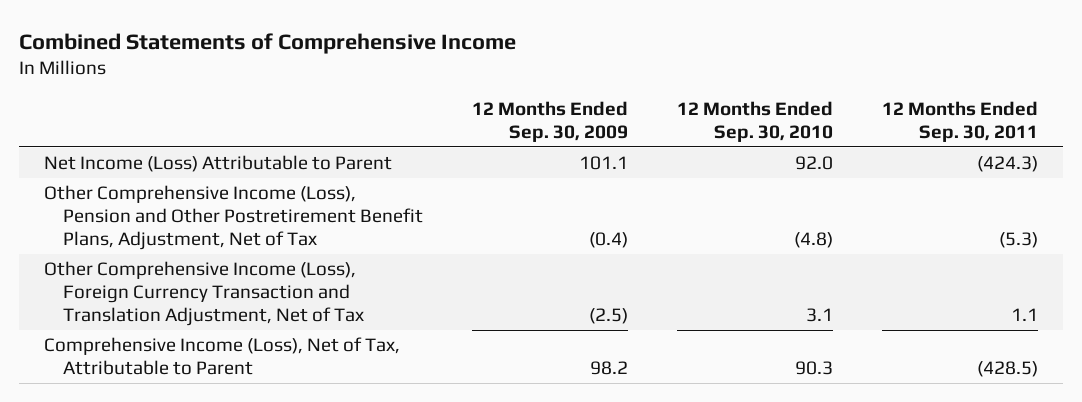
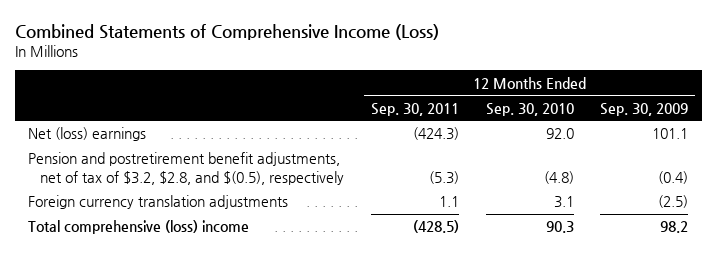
[18,32,516,54] Combined Statements of Comprehensive Income -> [14,23,439,40] Combined Statements of Comprehensive Income (Loss)
[43,155,392,173] Net Income (Loss) Attributable to Parent -> [28,127,147,142] Net (loss) earnings
[43,185,423,251] Other Comprehensive Income (Loss), Pension and Other Postretirement Benefit Plans, Adjustment, Net of Tax -> [28,152,345,185] Pension and postretirement benefit adjustments, net of tax of $3.2, $2.8, and $(0.5), respectively
[43,261,364,327] Other Comprehensive Income (Loss), Foreign Currency Transaction and Translation Adjustment, Net of Tax -> [28,195,289,210] Foreign currency translation adjustments
[43,337,400,376] Comprehensive Income (Loss), Net of Tax, Attributable to Parent -> [28,220,250,235] Total comprehensive (loss) income

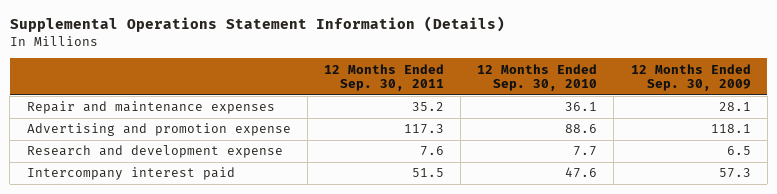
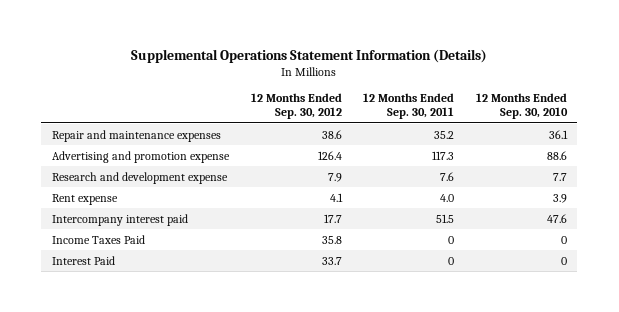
[630,63,751,92] 12 Months Ended Sep. 30, 2009 -> none
none -> [250,93,342,120] 12 Months Ended Sep. 30, 2012
none -> [52,193,119,205] Rent expense
none -> [52,234,146,244] Income Taxes Paid
none -> [52,255,116,265] Interest Paid

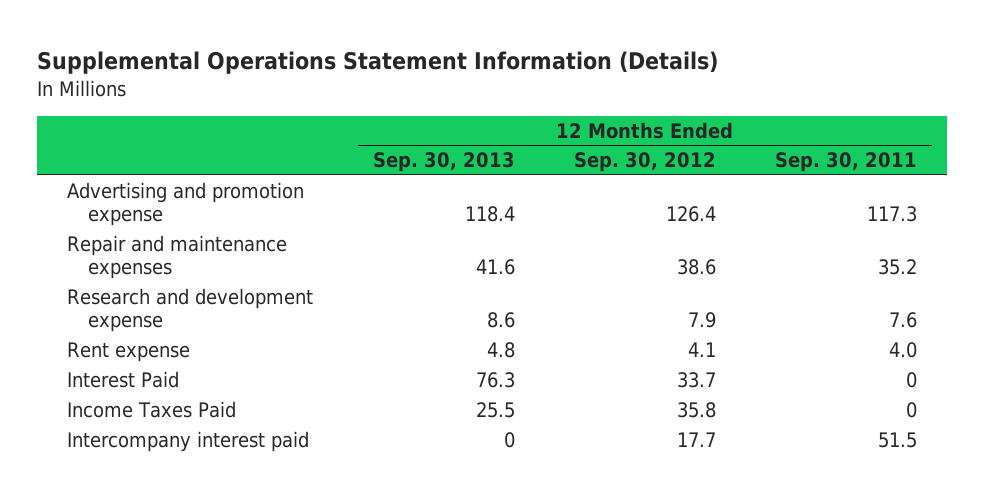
[475,93,568,120] 12 Months Ended Sep. 30, 2010 -> none
none -> [372,152,515,173] Sep. 30, 2013
[52,129,222,142] Repair and maintenance expenses -> [67,235,288,280] Repair and maintenance expenses
[52,234,146,244] Income Taxes Paid -> [67,401,237,419] Income Taxes Paid
[52,213,189,226] Intercompany interest paid -> [67,431,310,453] Intercompany interest paid

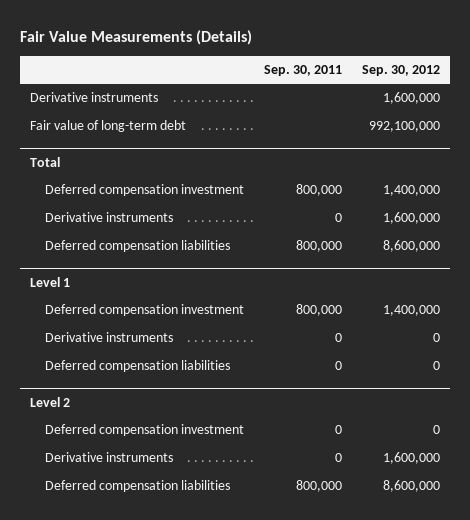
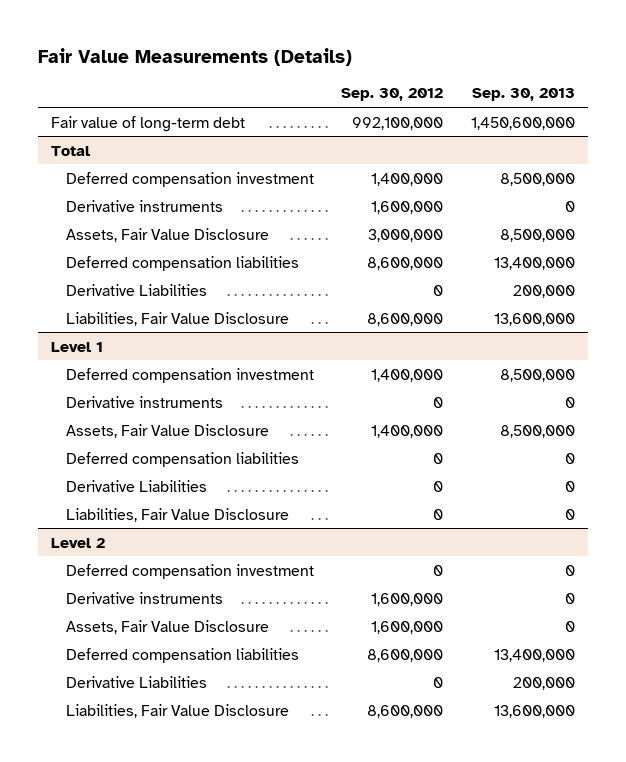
[263,64,342,76] Sep. 30, 2011 -> none
none -> [471,88,575,102] Sep. 30, 2013
[30,92,159,103] Derivative instruments -> none
none -> [66,227,270,242] Assets, Fair Value Disclosure
none -> [66,283,208,296] Derivative Liabilities
none -> [66,311,290,326] Liabilities, Fair Value Disclosure
none -> [66,423,270,438] Assets, Fair Value Disclosure
none -> [66,479,208,492] Derivative Liabilities
none -> [66,507,290,522] Liabilities, Fair Value Disclosure
none -> [66,619,270,634] Assets, Fair Value Disclosure
none -> [66,675,208,688] Derivative Liabilities
none -> [66,703,290,718] Liabilities, Fair Value Disclosure

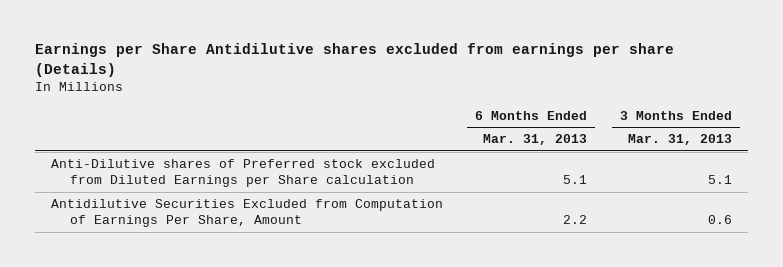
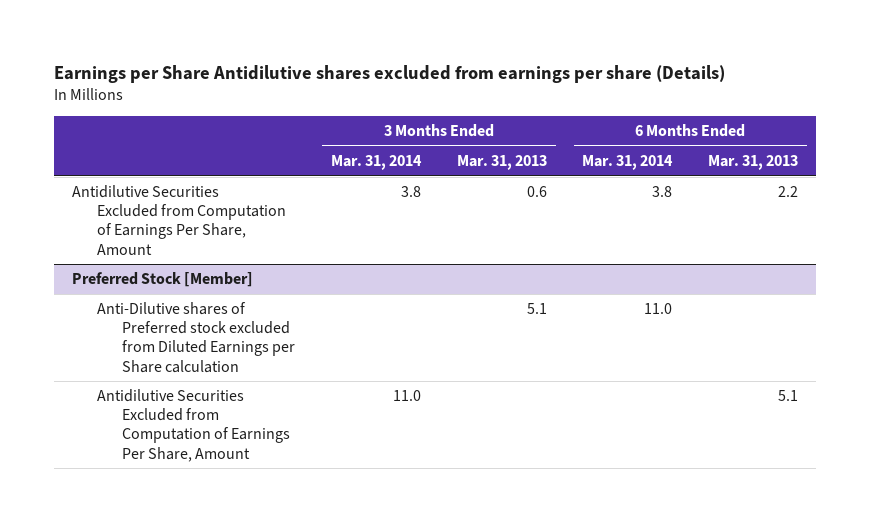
none -> [330,155,422,171] Mar. 31, 2014
none -> [582,155,674,171] Mar. 31, 2014
[50,158,435,188] Anti-Dilutive shares of Preferred stock excluded from Diluted Earnings per Share calculation -> none
none -> [71,272,253,288] Preferred Stock [Member]
none -> [96,302,295,373] Anti-Dilutive shares of Preferred stock excluded from Diluted Earnings per Share calculation
none -> [96,389,290,462] Antidilutive Securities Excluded from Computation of Earnings Per Share, Amount

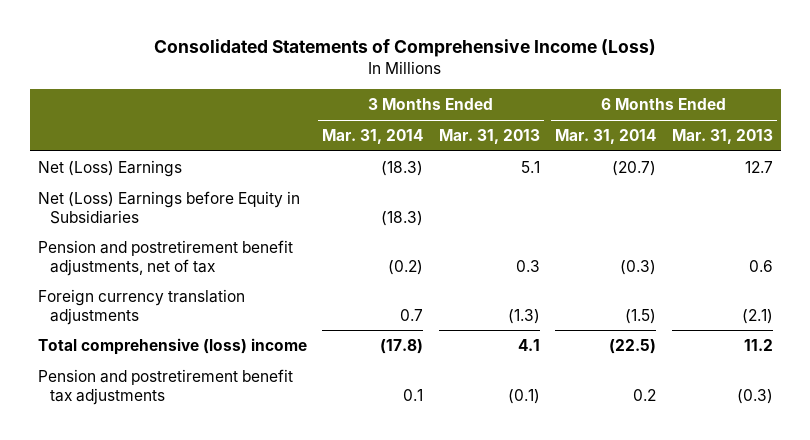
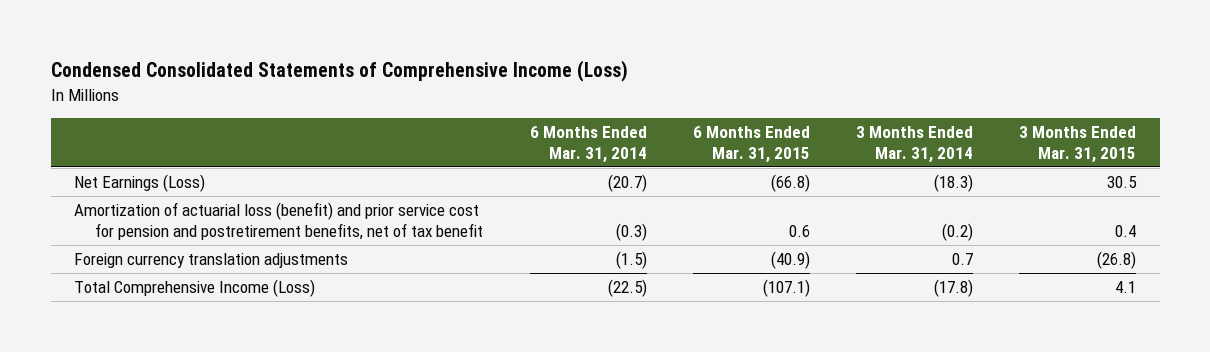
[154,39,657,58] Consolidated Statements of Comprehensive Income (Loss) -> [50,60,628,83] Condensed Consolidated Statements of Comprehensive Income (Loss)
[438,129,540,145] Mar. 31, 2013 -> none
[671,129,773,145] Mar. 31, 2013 -> none
none -> [692,125,810,163] 6 Months Ended Mar. 31, 2015
none -> [1019,125,1137,163] 3 Months Ended Mar. 31, 2015
[37,190,300,224] Net (Loss) Earnings before Equity in Subsidiaries -> none
[37,159,182,177] Net (Loss) Earnings -> [73,174,205,193] Net Earnings (Loss)
[37,239,293,276] Pension and postretirement benefit adjustments, net of tax -> [73,202,484,240] Amortization of actuarial loss (benefit) and prior service cost for pension and postretirement benefits, net of tax benefit
[37,368,293,405] Pension and postretirement benefit tax adjustments -> none
[37,337,307,355] Total comprehensive (loss) income -> [73,279,315,298] Total Comprehensive Income (Loss)

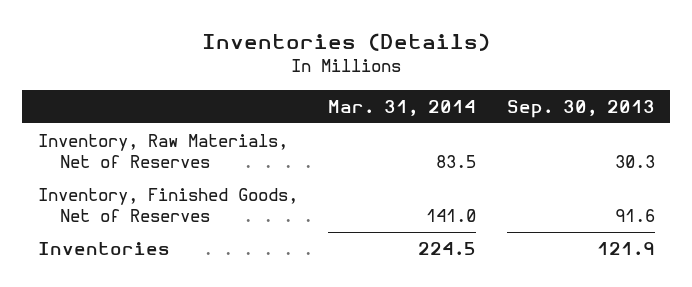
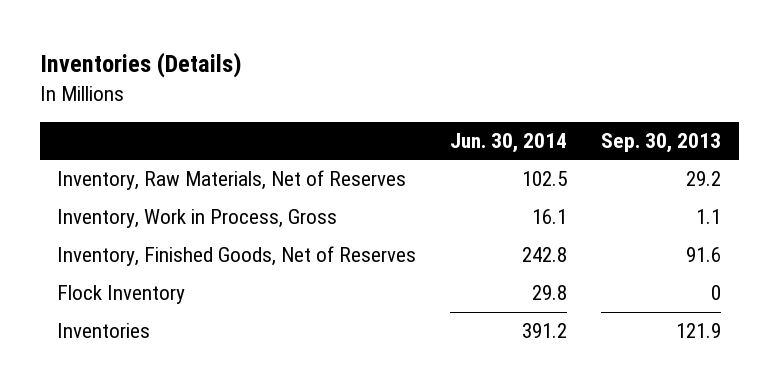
[328,99,477,116] Mar. 31, 2014 -> none
none -> [450,133,568,154] Jun. 30, 2014
[614,154,655,168] 30.3 -> [686,171,722,187] 29.2
none -> [56,209,337,229] Inventory, Work in Process, Gross
none -> [56,285,185,305] Flock Inventory

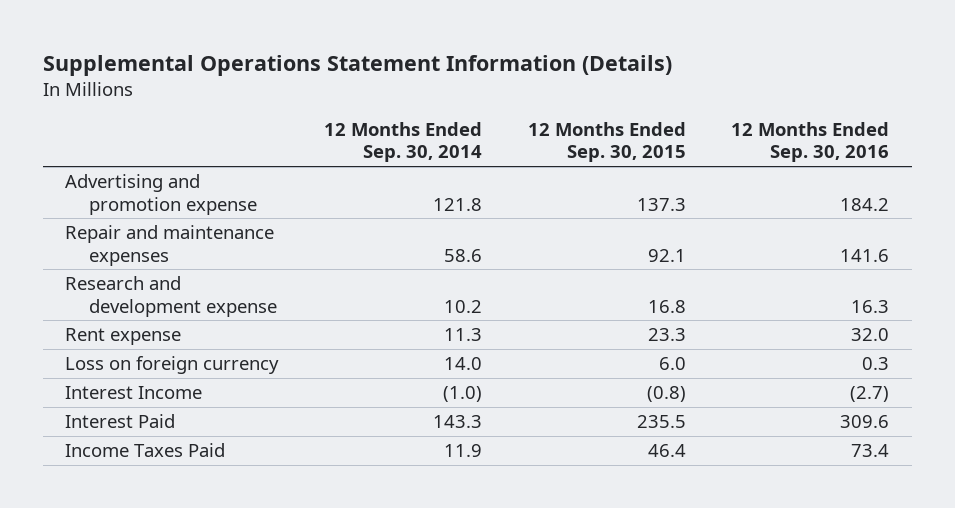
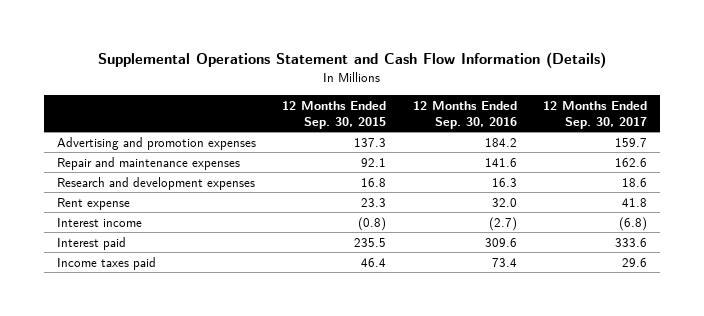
[42,55,672,77] Supplemental Operations Statement Information (Details) -> [97,52,606,69] Supplemental Operations Statement and Cash Flow Information (Details)
[324,121,483,163] 12 Months Ended Sep. 30, 2014 -> none
none -> [542,100,647,129] 12 Months Ended Sep. 30, 2017
[65,174,258,215] Advertising and promotion expense -> [57,136,257,150] Advertising and promotion expenses
[65,276,278,317] Research and development expense -> [57,176,256,190] Research and development expenses
[65,356,280,375] Loss on foreign currency -> none
[65,386,203,400] Interest Income -> [57,217,143,227] Interest income
[65,414,176,429] Interest Paid -> [57,236,127,250] Interest paid
[65,443,226,458] Income Taxes Paid -> [57,256,157,270] Income taxes paid

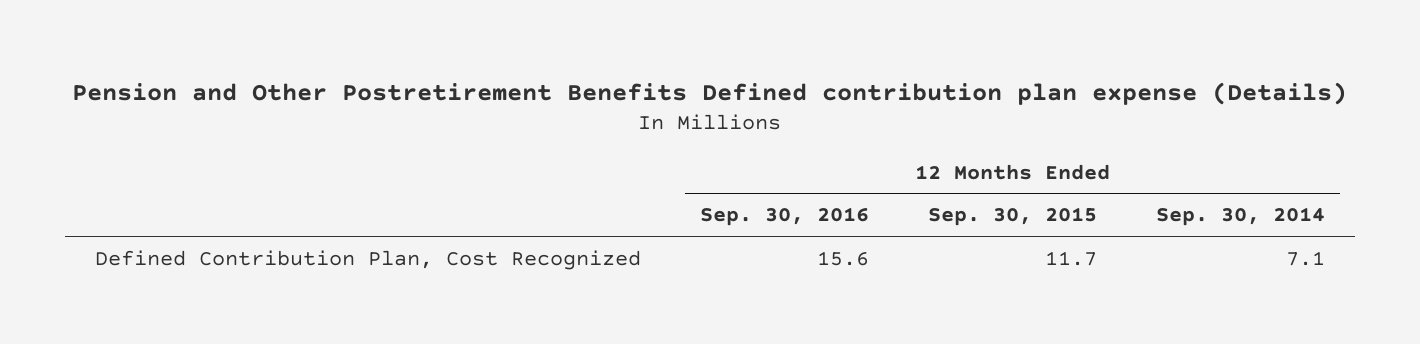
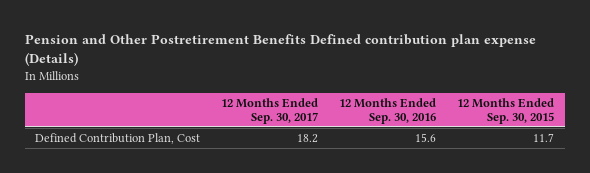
[1156,207,1326,227] Sep. 30, 2014 -> none
none -> [221,97,319,125] 12 Months Ended Sep. 30, 2017
[94,249,641,270] Defined Contribution Plan, Cost Recognized -> [35,132,201,144] Defined Contribution Plan, Cost

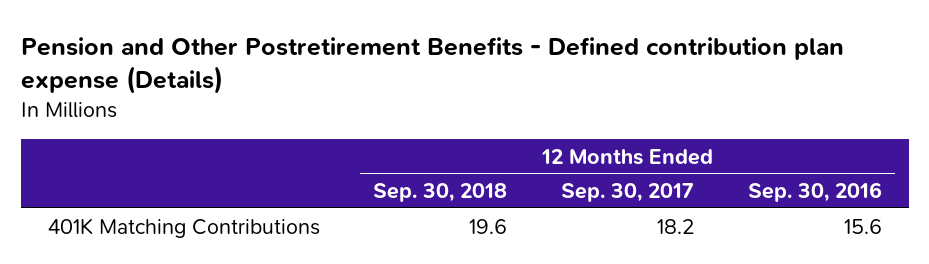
[24,34,536,67] Pension and Other Postretirement Benefits Defined contribution plan expense (Details) -> [20,36,844,95] Pension and Other Postretirement Benefits - Defined contribution plan expense (Details)
[457,97,555,125] 12 Months Ended Sep. 30, 2015 -> none
none -> [373,183,508,203] Sep. 30, 2018
[35,132,201,144] Defined Contribution Plan, Cost -> [47,217,320,238] 401K Matching Contributions

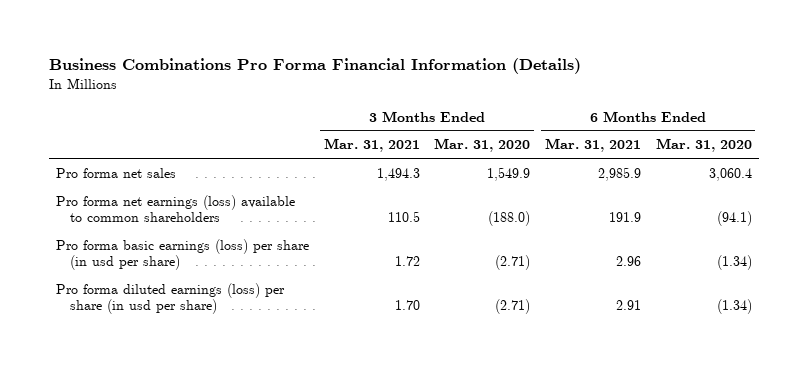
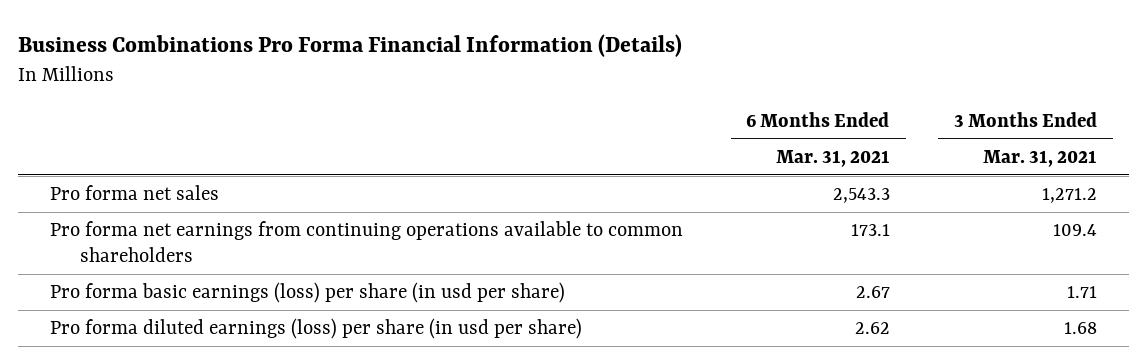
[434,138,531,153] Mar. 31, 2020 -> none
[655,138,752,153] Mar. 31, 2020 -> none
[376,167,420,181] 1,494.3 -> [1042,188,1098,204] 1,271.2
[597,166,641,181] 2,985.9 -> [832,188,890,204] 2,543.3
[55,194,295,223] Pro forma net earnings (loss) available to common shareholders -> [49,221,683,263] Pro forma net earnings from continuing operations available to common shareholders
[387,211,420,223] 110.5 -> [1053,224,1098,237] 109.4
[608,212,641,223] 191.9 -> [850,224,890,237] 173.1
[394,256,420,267] 1.72 -> [1067,286,1098,299] 1.71
[615,256,641,267] 2.96 -> [855,286,890,299] 2.67
[394,300,420,311] 1.70 -> [1064,322,1098,335] 1.68
[615,300,641,311] 2.91 -> [854,322,890,335] 2.62

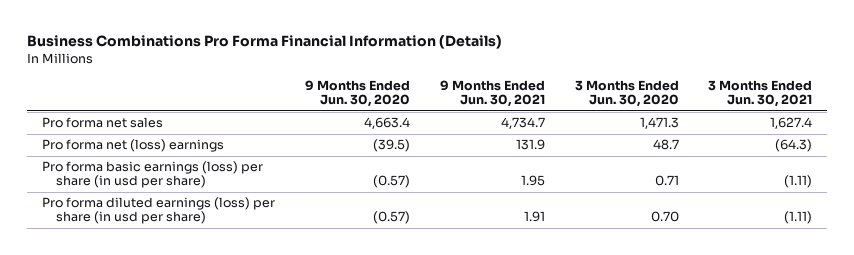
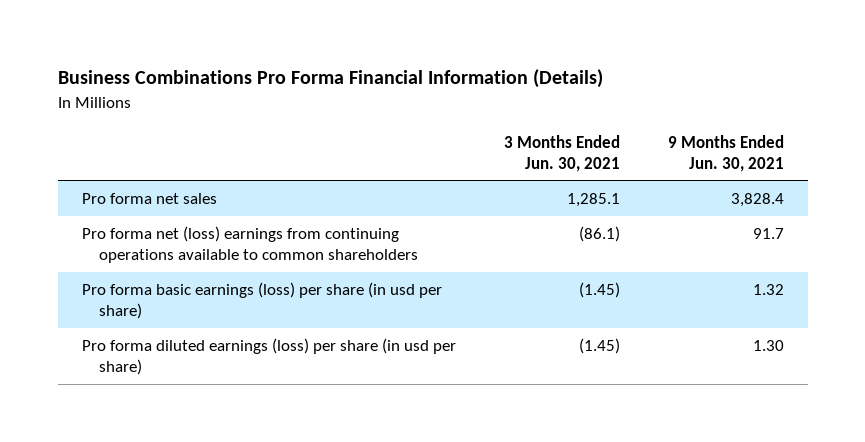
[304,80,410,108] 9 Months Ended Jun. 30, 2020 -> none
[574,80,679,108] 3 Months Ended Jun. 30, 2020 -> none
[500,117,545,130] 4,734.7 -> [730,192,784,207] 3,828.4
[770,117,813,130] 1,627.4 -> [566,192,620,207] 1,285.1
[41,139,224,153] Pro forma net (loss) earnings -> [81,225,419,263] Pro forma net (loss) earnings from continuing operations available to common shareholders
[515,139,545,151] 131.9 -> [752,227,784,239] 91.7
[775,139,813,153] (64.3) -> [578,225,620,242] (86.1)
[520,175,545,187] 1.95 -> [752,283,784,295] 1.32
[784,175,813,189] (1.11) -> [578,281,620,298] (1.45)
[523,211,545,223] 1.91 -> [752,339,784,351] 1.30
[784,211,813,225] (1.11) -> [578,337,620,354] (1.45)

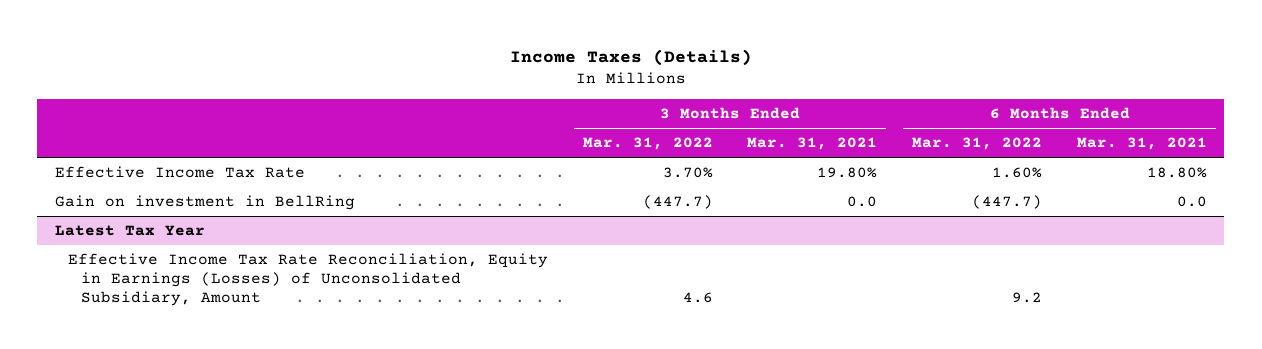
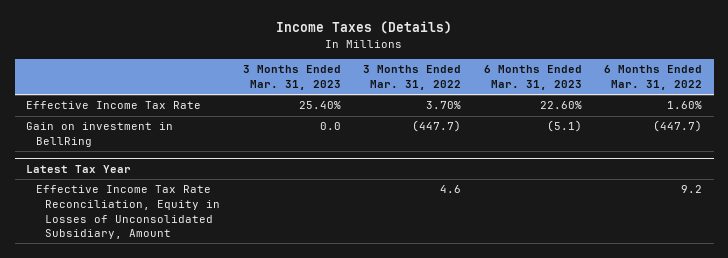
[747,137,878,151] Mar. 31, 2021 -> none
[1076,137,1207,151] Mar. 31, 2021 -> none
none -> [242,65,341,90] 3 Months Ended Mar. 31, 2023
none -> [483,65,582,90] 6 Months Ended Mar. 31, 2023
[67,253,548,307] Effective Income Tax Rate Reconciliation, Equity in Earnings (Losses) of Unconsolidated Subsidiary, Amount -> [35,185,221,240] Effective Income Tax Rate Reconciliation, Equity in Losses of Unconsolidated Subsidiary, Amount

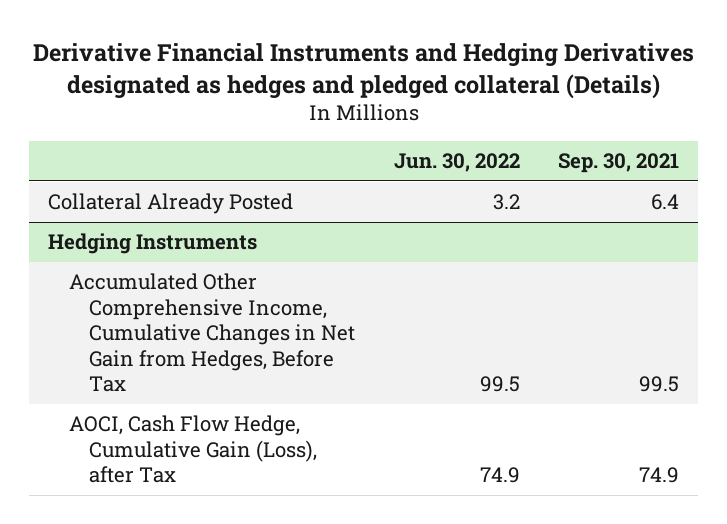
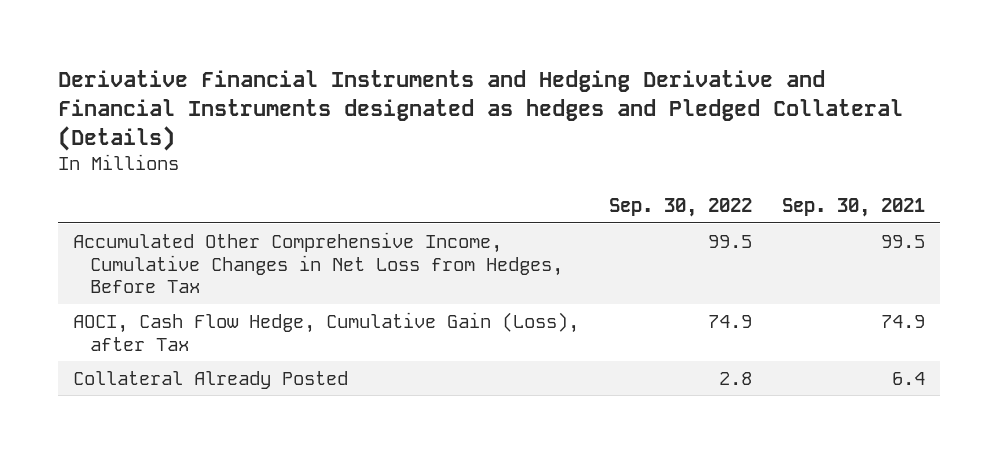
[32,42,694,99] Derivative Financial Instruments and Hedging Derivatives designated as hedges and pledged collateral (Details) -> [57,69,903,151] Derivative Financial Instruments and Hedging Derivative and Financial Instruments designated as hedges and Pledged Collateral (Details)
[393,153,520,173] Jun. 30, 2022 -> none
none -> [609,198,753,218] Sep. 30, 2022
[48,233,258,255] Hedging Instruments -> none
[68,273,356,393] Accumulated Other Comprehensive Income, Cumulative Changes in Net Gain from Hedges, Before Tax -> [72,231,564,294] Accumulated Other Comprehensive Income, Cumulative Changes in Net Loss from Hedges, Before Tax
[48,193,294,215] Collateral Already Posted -> [72,370,348,389] Collateral Already Posted

